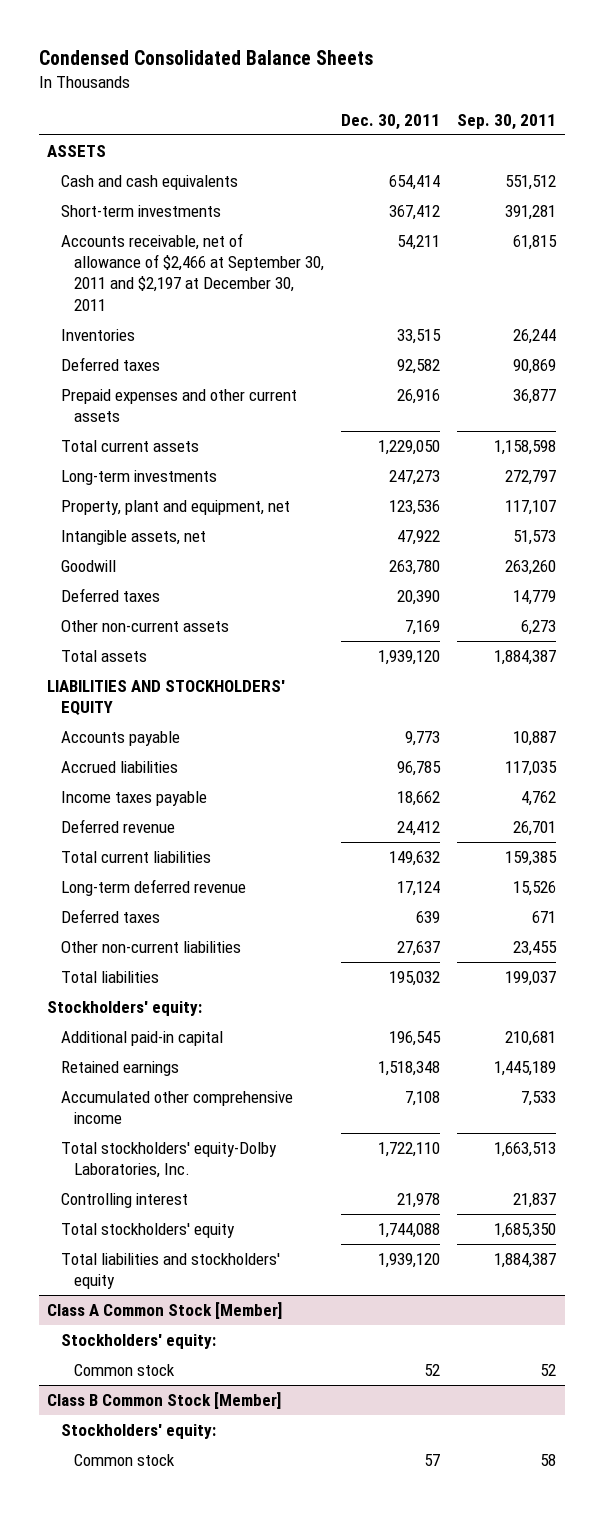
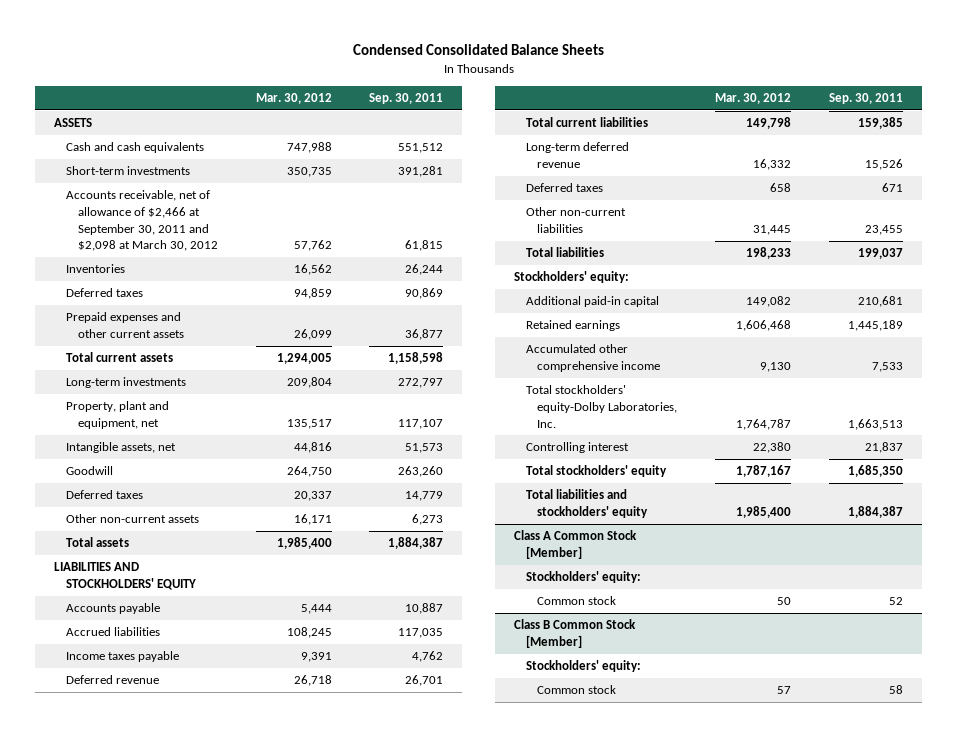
[341,113,441,130] Dec. 30, 2011 -> none
none -> [255,93,332,105] Mar. 30, 2012
[60,233,325,311] Accounts receivable, net of allowance of $2,466 at September 30, 2011 and $2,197 at December 30, 2011 -> [65,190,218,252] Accounts receivable, net of allowance of $2,466 at September 30, 2011 and $2,098 at March 30, 2012

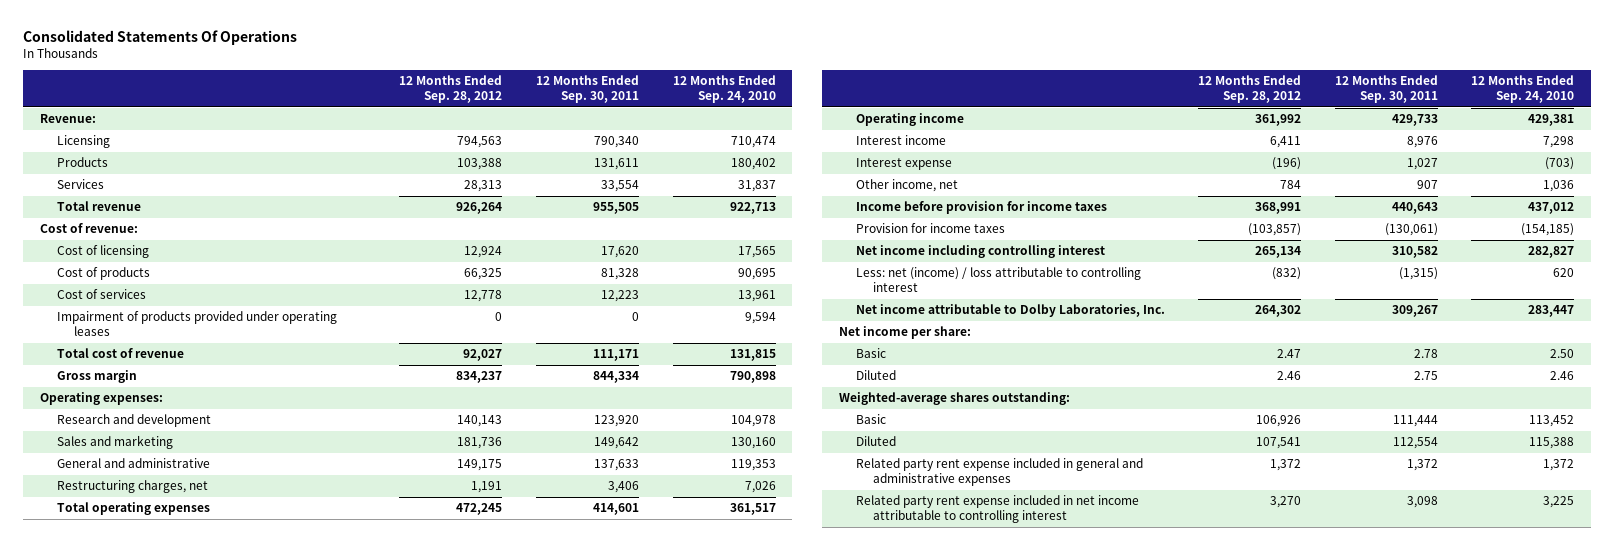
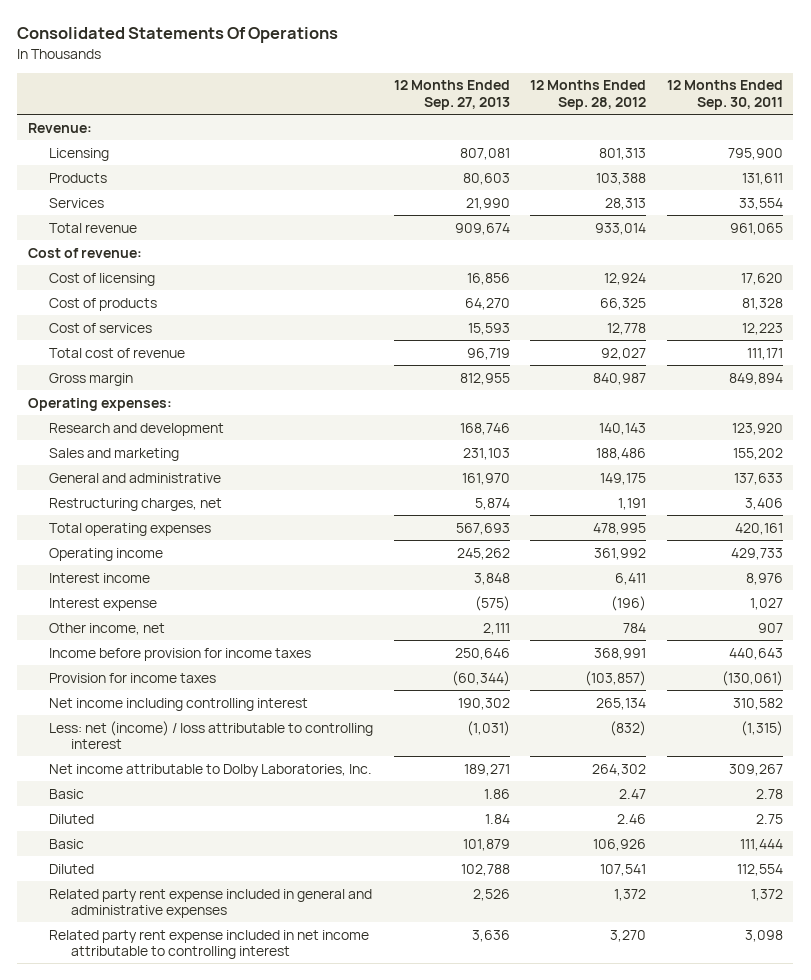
[672,75,776,103] 12 Months Ended Sep. 24, 2010 -> none
none -> [393,80,510,111] 12 Months Ended Sep. 27, 2013
[457,136,503,149] 794,563 -> [599,147,647,160] 801,313
[593,136,639,149] 790,340 -> [728,147,784,160] 795,900
[456,202,503,215] 926,264 -> [595,222,647,235] 933,014
[592,202,639,215] 955,505 -> [730,222,784,235] 961,065
[56,311,337,336] Impairment of products provided under operating leases -> none
[456,371,503,384] 834,237 -> [593,372,647,385] 840,987
[592,371,639,384] 844,334 -> [729,372,784,385] 849,894
[457,437,503,450] 181,736 -> [596,447,647,460] 188,486
[593,437,639,450] 149,642 -> [733,447,784,460] 155,202
[456,503,503,516] 472,245 -> [593,522,647,535] 478,995
[592,503,639,516] 414,601 -> [735,522,784,535] 420,161
[838,326,971,340] Net income per share: -> none
[838,392,1070,406] Weighted-average shares outstanding: -> none

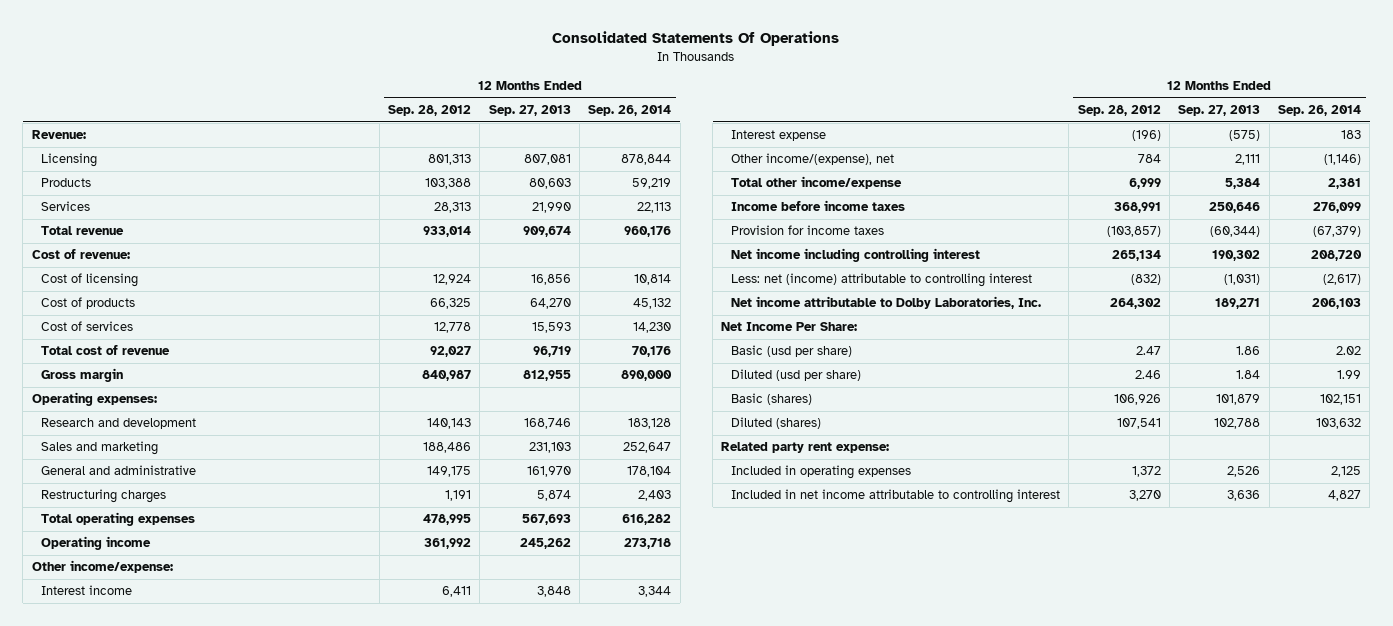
[667,80,784,111] 12 Months Ended Sep. 30, 2011 -> none
none -> [588,105,672,117] Sep. 26, 2014
[49,497,223,511] Restructuring charges, net -> [41,489,167,504] Restructuring charges
none -> [31,560,173,574] Other income/expense:
[49,622,166,635] Other income, net -> [731,153,895,166] Other income/(expense), net
none -> [731,176,903,190] Total other income/expense
[49,647,312,661] Income before provision for income taxes -> [731,200,906,212] Income before income taxes
[49,720,374,750] Less: net (income) / loss attributable to controlling interest -> [731,273,1033,288] Less: net (income) attributable to controlling interest
none -> [721,322,858,332] Net Income Per Share:
[49,788,85,799] Basic -> [731,345,853,358] Basic (usd per share)
[49,813,95,824] Diluted -> [731,369,862,382] Diluted (usd per share)
[49,838,85,849] Basic -> [731,393,813,406] Basic (shares)
[49,863,95,874] Diluted -> [731,417,822,430] Diluted (shares)
none -> [721,442,890,454] Related party rent expense:
[49,888,373,919] Related party rent expense included in general and administrative expenses -> [731,465,912,480] Included in operating expenses
[49,929,370,960] Related party rent expense included in net income attributable to controlling interest -> [731,489,1061,504] Included in net income attributable to controlling interest

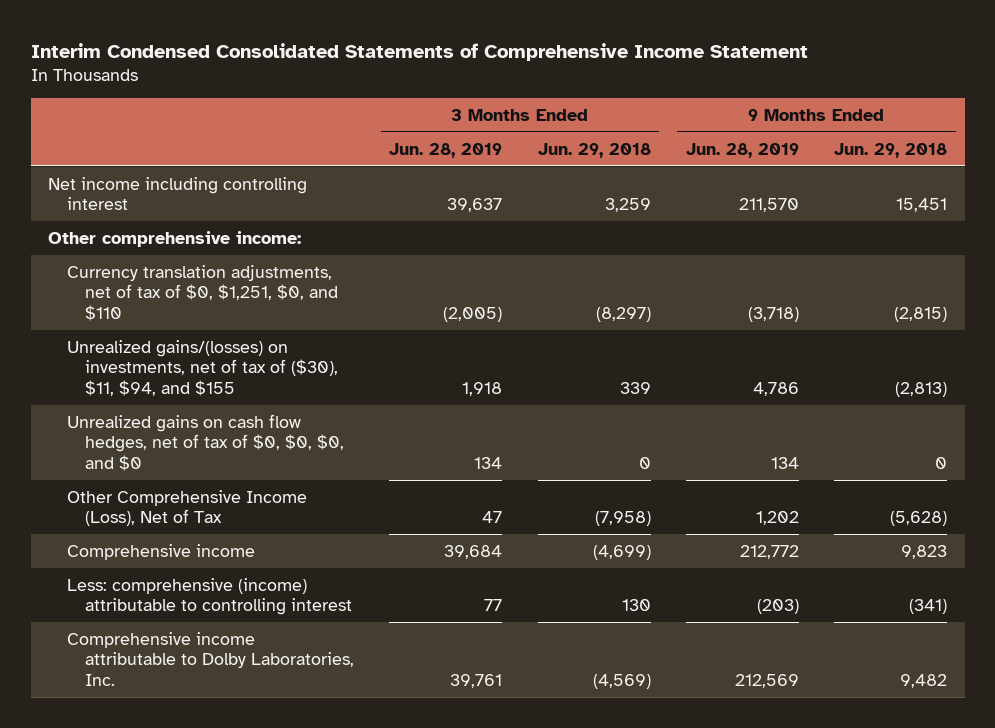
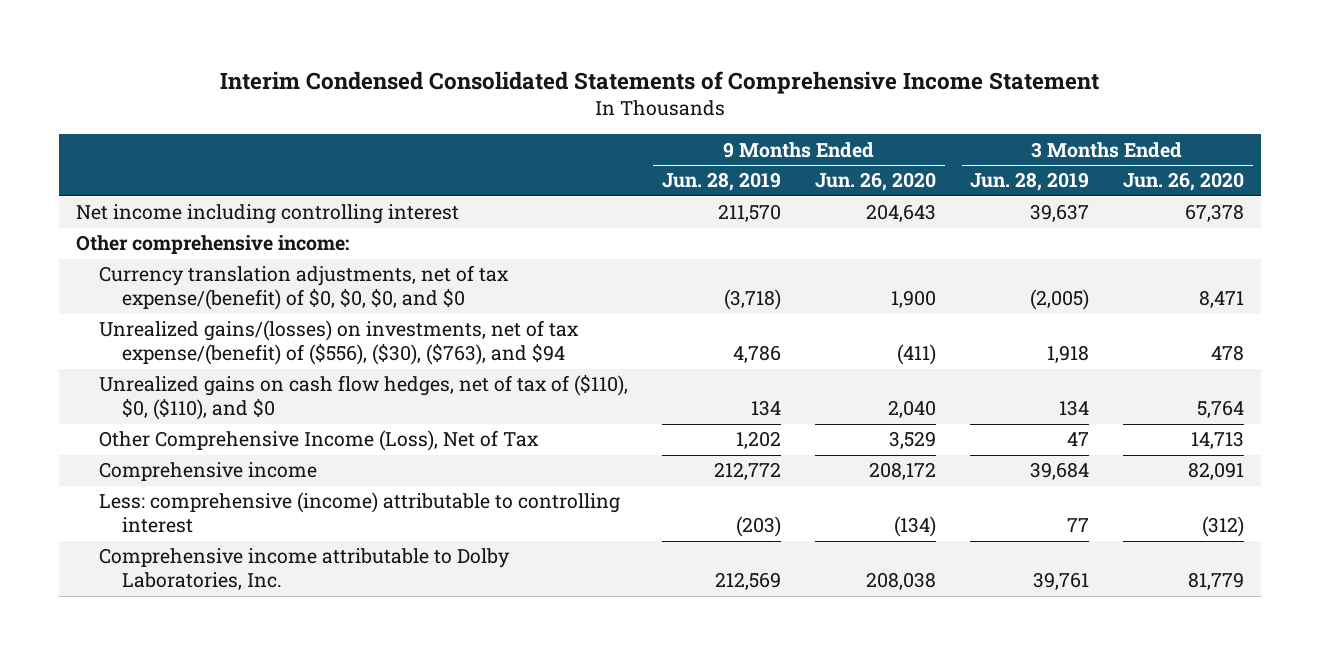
[537,142,651,158] Jun. 29, 2018 -> none
[834,142,948,158] Jun. 29, 2018 -> none
none -> [815,172,937,192] Jun. 26, 2020
none -> [1123,172,1245,192] Jun. 26, 2020
[66,264,339,322] Currency translation adjustments, net of tax of $0, $1,251, $0, and $110 -> [98,265,509,311] Currency translation adjustments, net of tax expense/(benefit) of $0, $0, $0, and $0
[66,339,339,397] Unrealized gains/(losses) on investments, net of tax of ($30), $11, $94, and $155 -> [98,320,579,366] Unrealized gains/(losses) on investments, net of tax expense/(benefit) of ($556), ($30), ($763), and $94
[66,413,345,472] Unrealized gains on cash flow hedges, net of tax of $0, $0, $0, and $0 -> [98,374,628,421] Unrealized gains on cash flow hedges, net of tax of ($110), $0, ($110), and $0

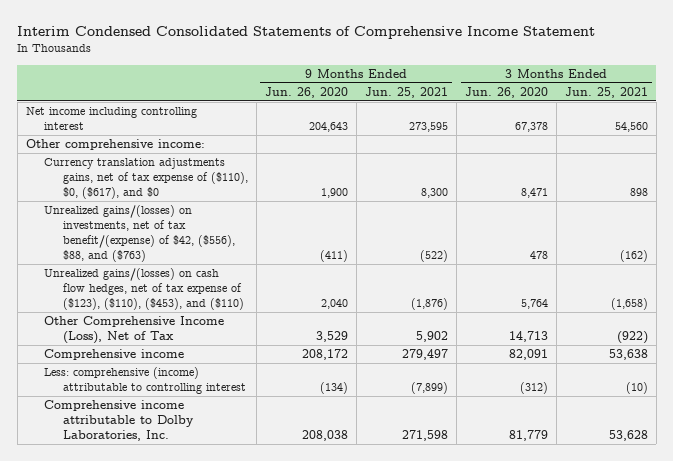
[661,172,781,192] Jun. 28, 2019 -> none
[970,172,1090,192] Jun. 28, 2019 -> none
none -> [364,86,448,98] Jun. 25, 2021
none -> [564,86,648,98] Jun. 25, 2021
[98,265,509,311] Currency translation adjustments, net of tax expense/(benefit) of $0, $0, $0, and $0 -> [44,158,248,200] Currency translation adjustments gains, net of tax expense of ($110), $0, ($617), and $0
[98,320,579,366] Unrealized gains/(losses) on investments, net of tax expense/(benefit) of ($556), ($30), ($763), and $94 -> [44,205,235,263] Unrealized gains/(losses) on investments, net of tax benefit/(expense) of $42, ($556), $88, and ($763)
[98,374,628,421] Unrealized gains on cash flow hedges, net of tax of ($110), $0, ($110), and $0 -> [44,268,244,311] Unrealized gains/(losses) on cash flow hedges, net of tax expense of ($123), ($110), ($453), and ($110)

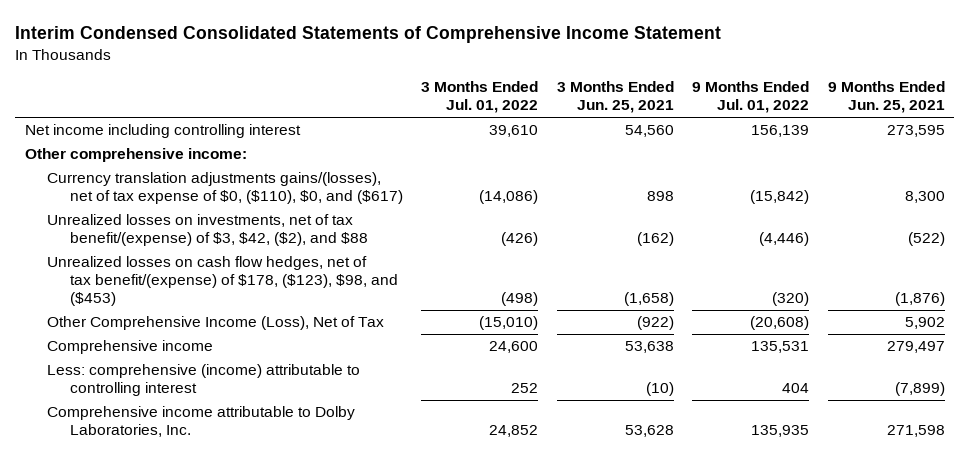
[264,86,348,98] Jun. 26, 2020 -> none
[464,86,548,98] Jun. 26, 2020 -> none
none -> [421,81,539,114] 3 Months Ended Jul. 01, 2022
none -> [692,81,810,114] 9 Months Ended Jul. 01, 2022
[44,158,248,200] Currency translation adjustments gains, net of tax expense of ($110), $0, ($617), and $0 -> [47,172,403,205] Currency translation adjustments gains/(losses), net of tax expense of $0, ($110), $0, and ($617)
[44,205,235,263] Unrealized gains/(losses) on investments, net of tax benefit/(expense) of $42, ($556), $88, and ($763) -> [47,214,368,247] Unrealized losses on investments, net of tax benefit/(expense) of $3, $42, ($2), and $88
[44,268,244,311] Unrealized gains/(losses) on cash flow hedges, net of tax expense of ($123), ($110), ($453), and ($110) -> [47,256,398,307] Unrealized losses on cash flow hedges, net of tax benefit/(expense) of $178, ($123), $98, and ($453)

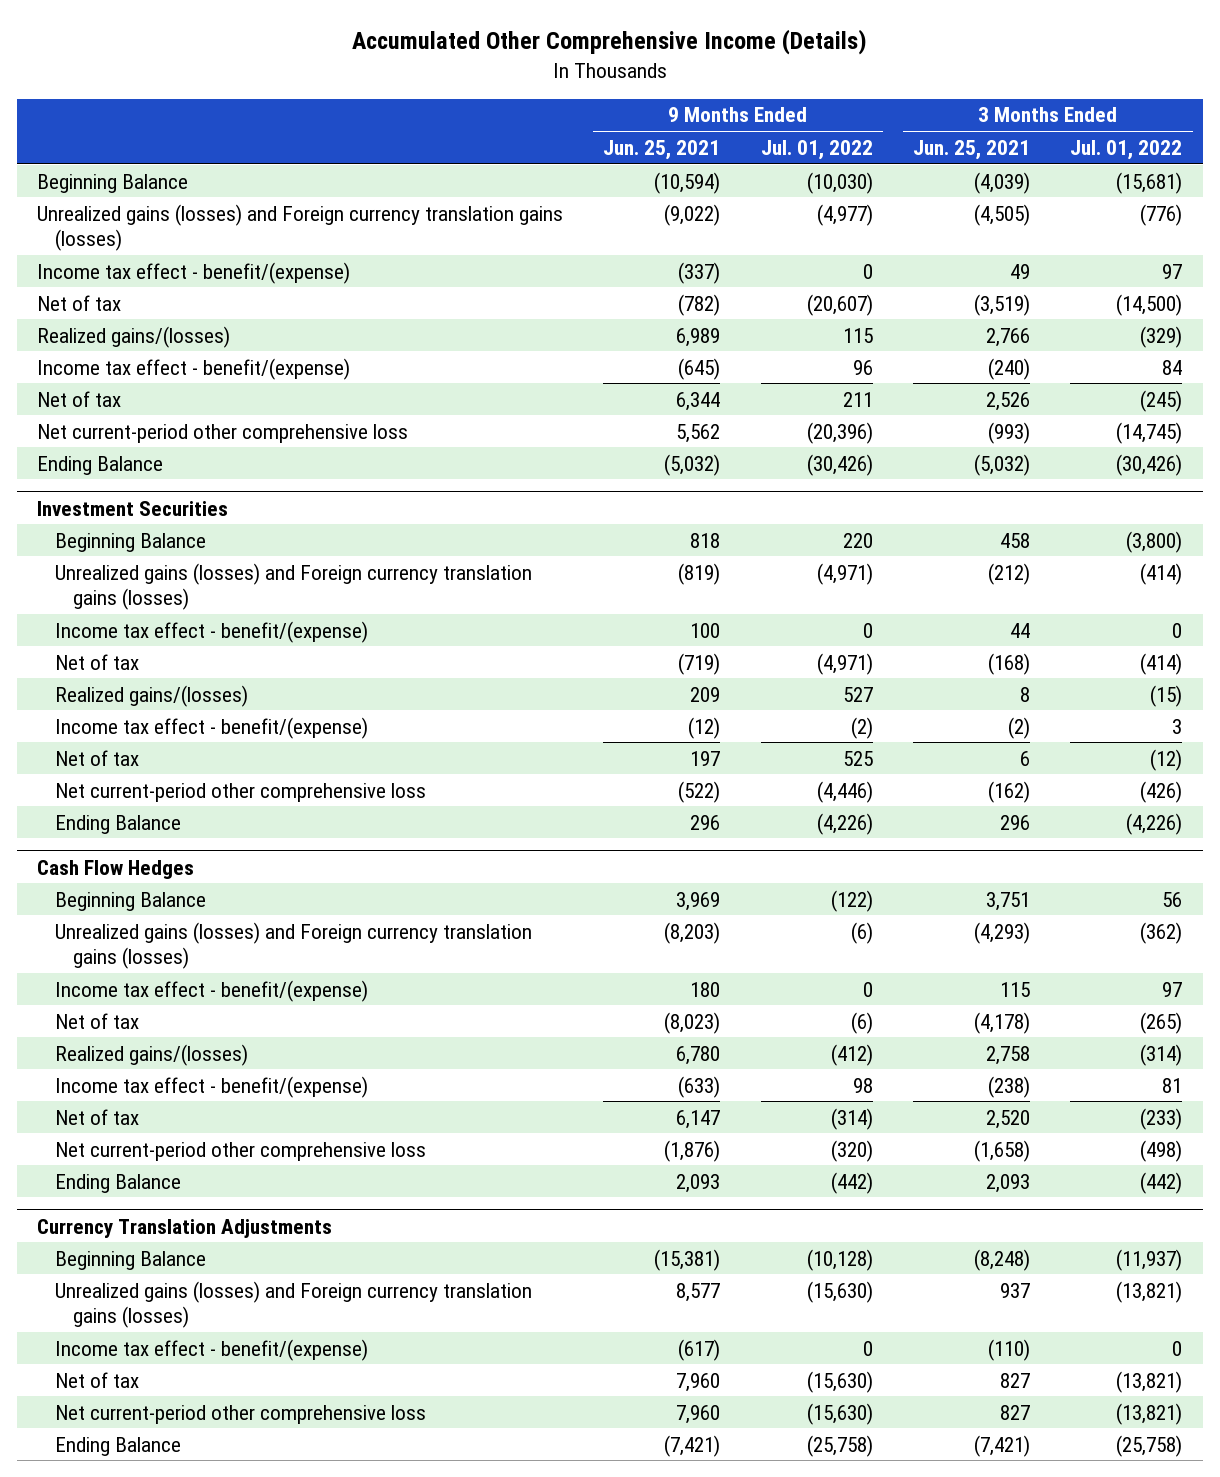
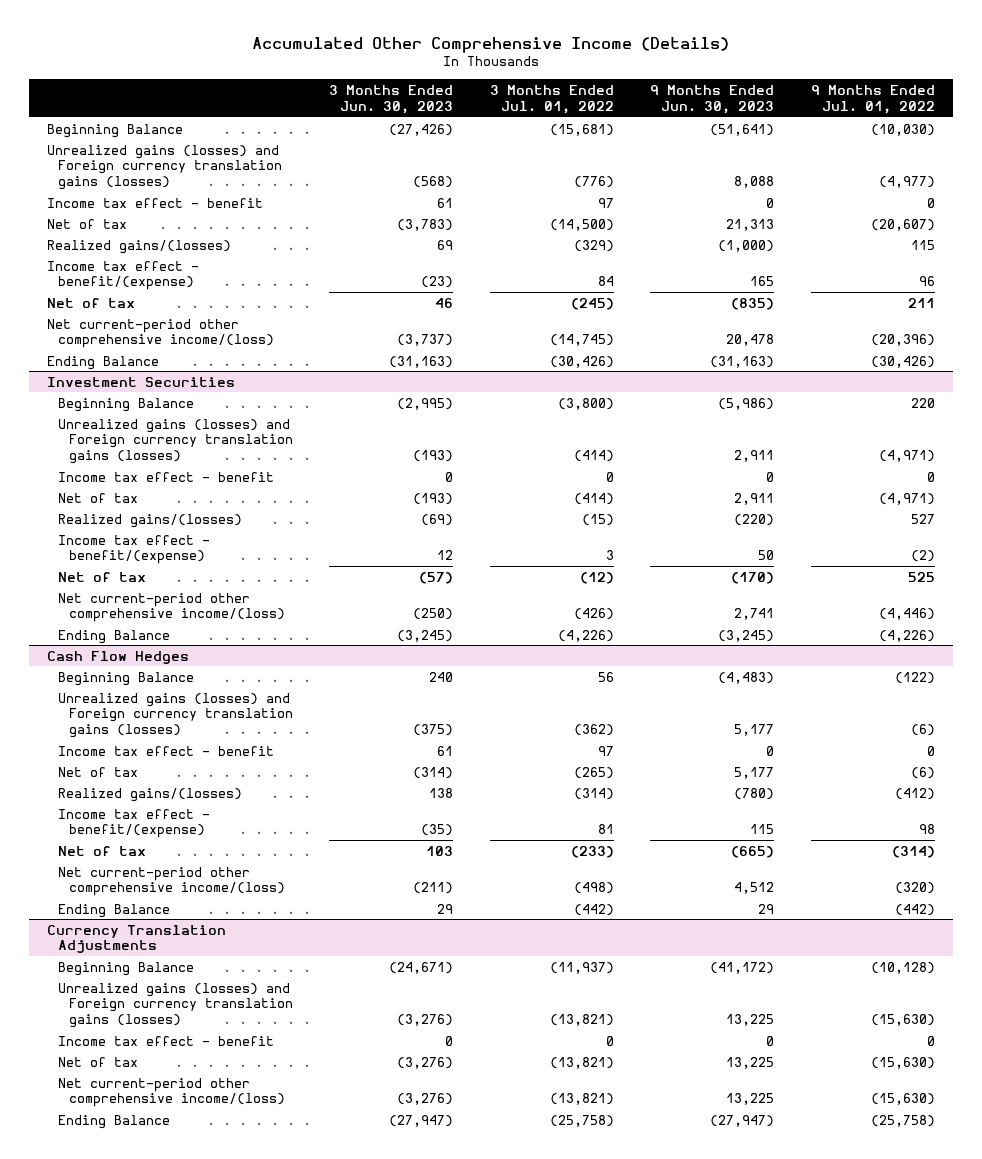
[603,139,721,160] Jun. 25, 2021 -> none
[913,139,1031,160] Jun. 25, 2021 -> none
none -> [329,84,454,114] 3 Months Ended Jun. 30, 2023
none -> [650,84,775,114] 9 Months Ended Jun. 30, 2023
[37,261,351,284] Income tax effect - benefit/(expense) -> [47,197,264,208] Income tax effect - benefit
[37,423,409,443] Net current-period other comprehensive loss -> [47,318,274,349] Net current-period other comprehensive income/(loss)
[55,620,369,643] Income tax effect - benefit/(expense) -> [57,471,274,482] Income tax effect - benefit
[55,782,427,802] Net current-period other comprehensive loss -> [57,592,285,623] Net current-period other comprehensive income/(loss)
[55,979,369,1002] Income tax effect - benefit/(expense) -> [57,745,274,756] Income tax effect - benefit
[55,1141,427,1161] Net current-period other comprehensive loss -> [57,866,285,897] Net current-period other comprehensive income/(loss)
[55,1338,369,1361] Income tax effect - benefit/(expense) -> [57,1035,274,1046] Income tax effect - benefit
[55,1404,427,1424] Net current-period other comprehensive loss -> [57,1077,285,1108] Net current-period other comprehensive income/(loss)

